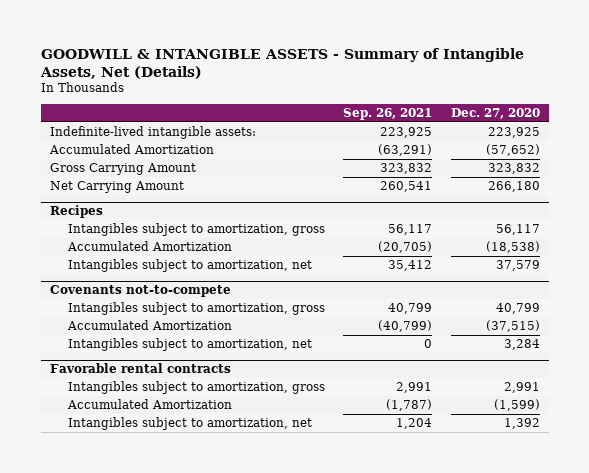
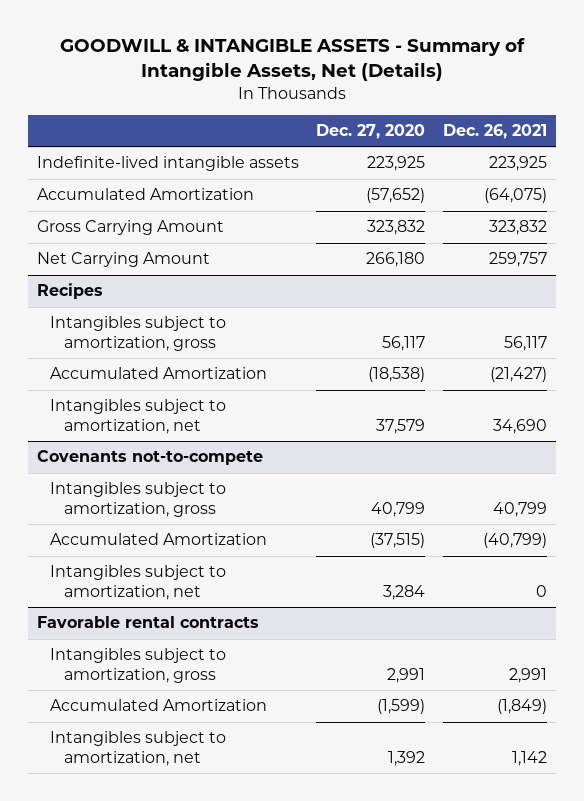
[343,107,433,120] Sep. 26, 2021 -> none
none -> [442,124,547,140] Dec. 26, 2021
[49,126,256,140] Indefinite-lived intangible assets: -> [36,156,299,172] Indefinite-lived intangible assets

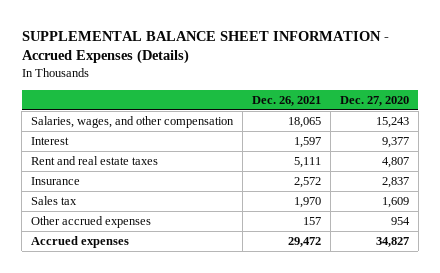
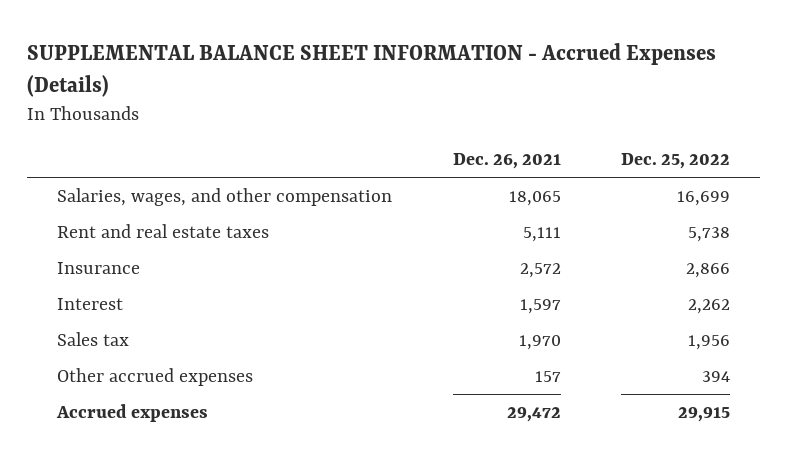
[339,95,409,106] Dec. 27, 2020 -> none
none -> [620,153,730,170] Dec. 25, 2022
[31,137,70,146] Interest -> [57,297,124,310] Interest

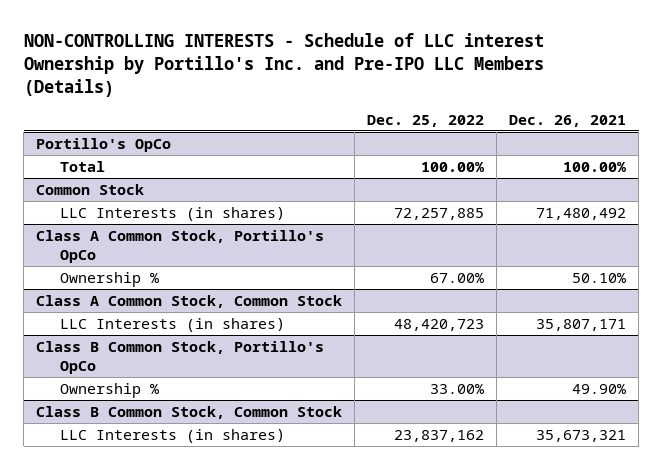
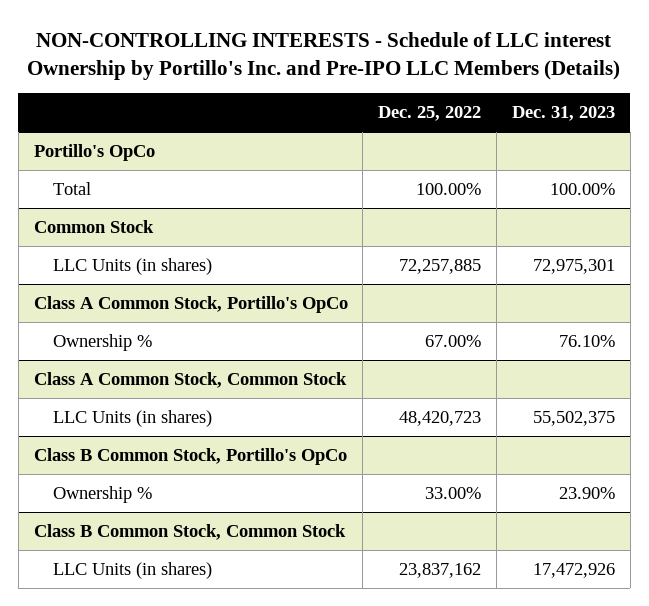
[509,114,627,127] Dec. 26, 2021 -> none
none -> [512,106,616,122] Dec. 31, 2023
[59,206,285,221] LLC Interests (in shares) -> [53,257,213,275] LLC Units (in shares)
[59,317,285,332] LLC Interests (in shares) -> [53,409,213,427] LLC Units (in shares)
[59,428,285,443] LLC Interests (in shares) -> [53,561,213,579] LLC Units (in shares)

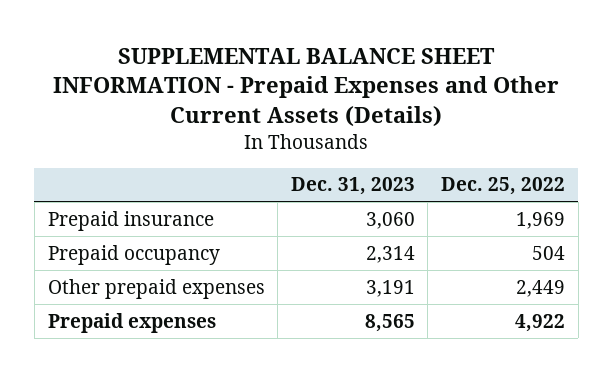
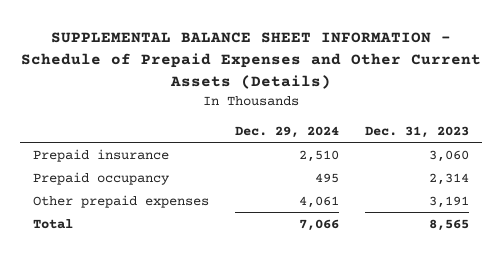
[53,47,560,127] SUPPLEMENTAL BALANCE SHEET INFORMATION - Prepaid Expenses and Other Current Assets (Details) -> [21,32,482,89] SUPPLEMENTAL BALANCE SHEET INFORMATION - Schedule of Prepaid Expenses and Other Current Assets (Details)
[441,177,566,196] Dec. 25, 2022 -> none
none -> [235,125,340,138] Dec. 29, 2024
[47,312,216,333] Prepaid expenses -> [33,218,74,229] Total

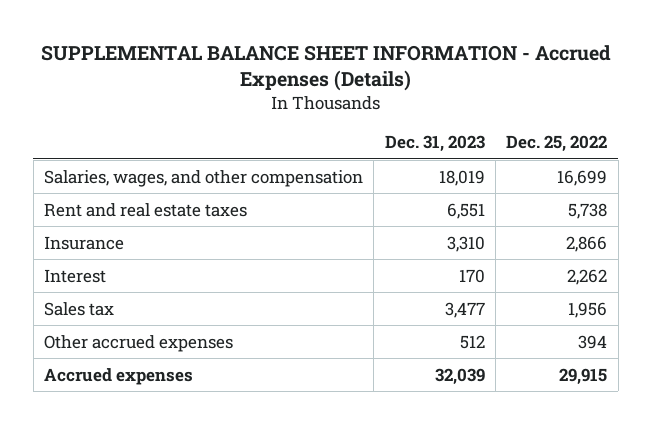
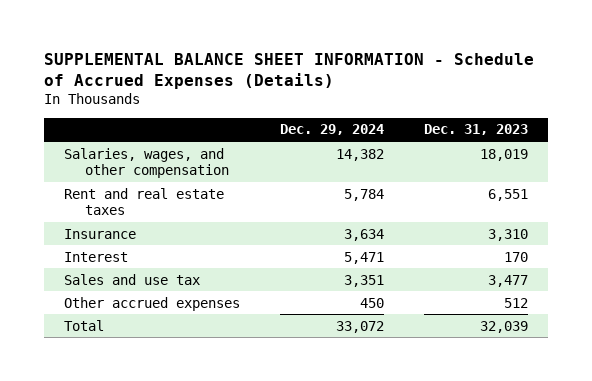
[40,44,611,91] SUPPLEMENTAL BALANCE SHEET INFORMATION - Accrued Expenses (Details) -> [43,52,534,89] SUPPLEMENTAL BALANCE SHEET INFORMATION - Schedule of Accrued Expenses (Details)
[506,135,608,153] Dec. 25, 2022 -> none
none -> [279,124,384,136] Dec. 29, 2024
[44,301,115,316] Sales tax -> [63,273,200,285] Sales and use tax
[44,367,194,385] Accrued expenses -> [63,319,104,331] Total

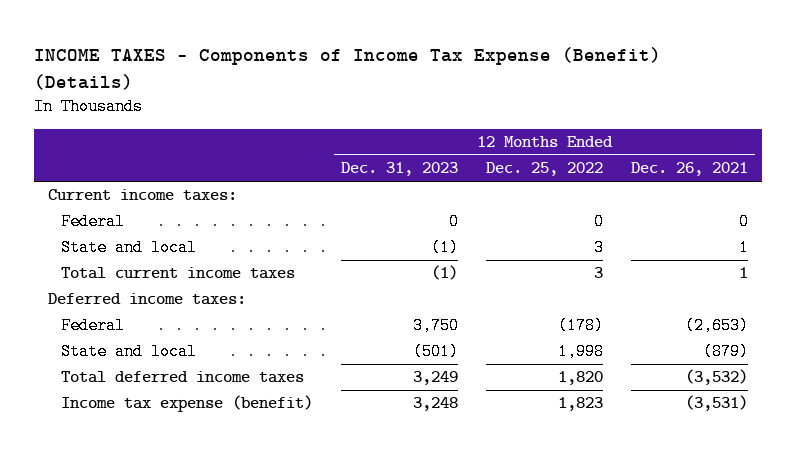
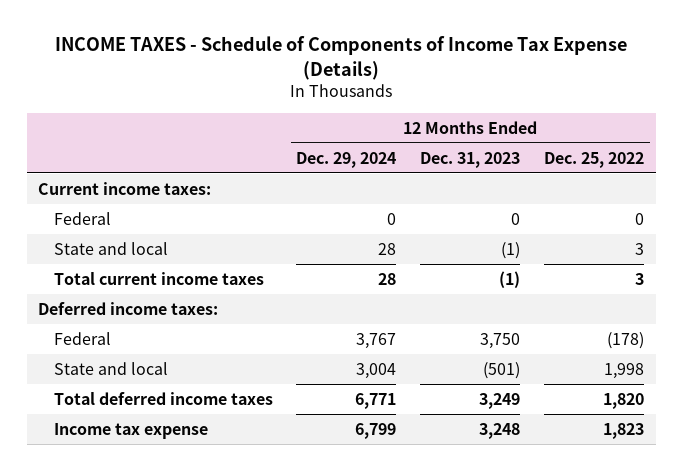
[34,47,662,90] INCOME TAXES - Components of Income Tax Expense (Benefit) (Details) -> [55,36,628,80] INCOME TAXES - Schedule of Components of Income Tax Expense (Details)
[631,162,749,177] Dec. 26, 2021 -> none
none -> [296,151,397,168] Dec. 29, 2024
[60,395,313,413] Income tax expense (benefit) -> [53,422,208,439] Income tax expense

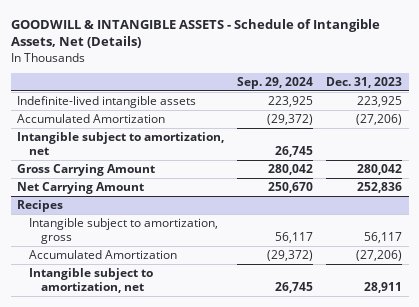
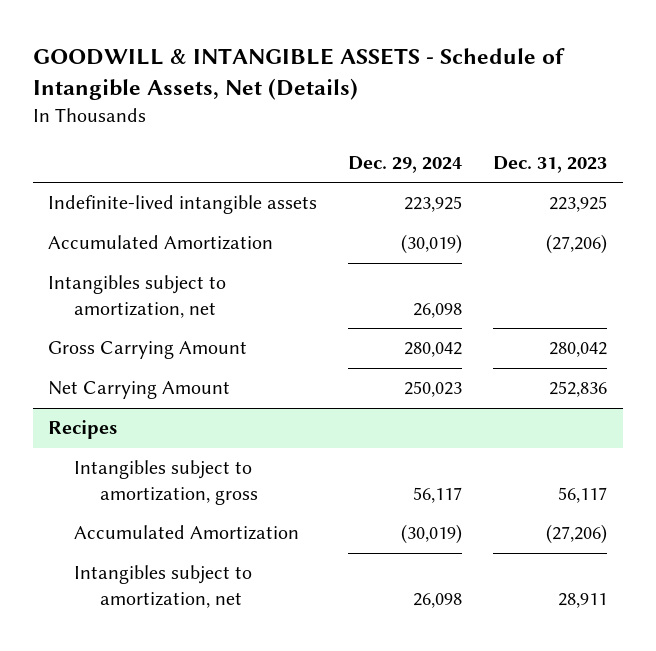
[237,76,314,89] Sep. 29, 2024 -> none
none -> [348,155,463,173] Dec. 29, 2024
[17,132,225,156] Intangible subject to amortization, net -> [48,275,227,318] Intangibles subject to amortization, net
[29,218,219,245] Intangible subject to amortization, gross -> [74,460,258,505] Intangibles subject to amortization, gross
[29,268,154,294] Intangible subject to amortization, net -> [74,565,253,608] Intangibles subject to amortization, net

